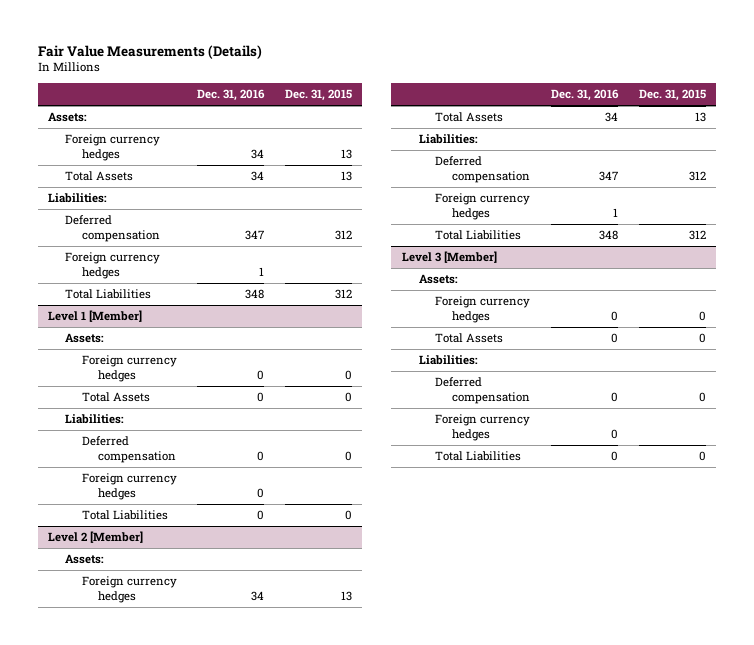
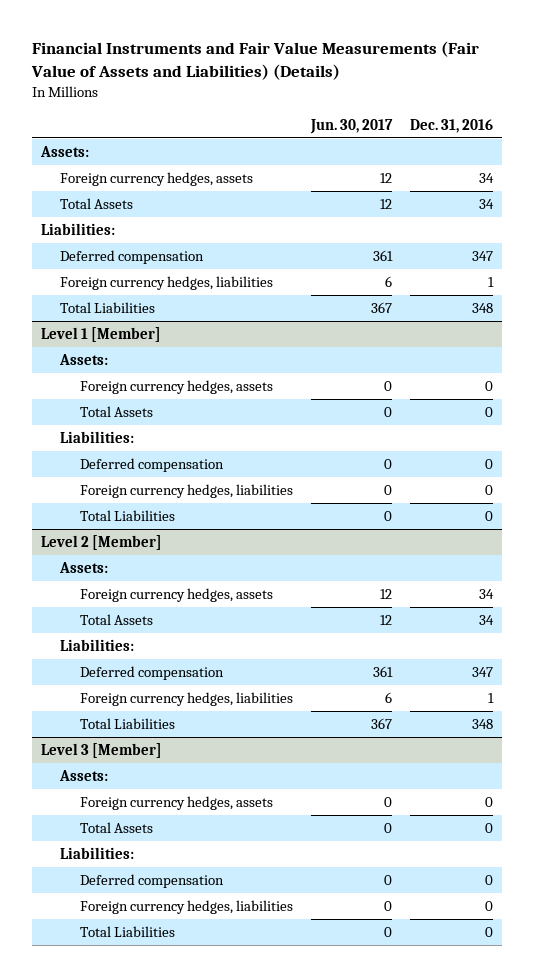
[37,44,262,59] Fair Value Measurements (Details) -> [30,41,479,81] Financial Instruments and Fair Value Measurements (Fair Value of Assets and Liabilities) (Details)
[285,89,353,102] Dec. 31, 2015 -> none
none -> [310,118,394,134] Jun. 30, 2017
[64,134,160,161] Foreign currency hedges -> [60,172,254,187] Foreign currency hedges, assets
[64,252,160,279] Foreign currency hedges -> [60,276,274,291] Foreign currency hedges, liabilities
[81,355,177,382] Foreign currency hedges -> [80,380,274,395] Foreign currency hedges, assets
[81,473,177,500] Foreign currency hedges -> [80,484,294,499] Foreign currency hedges, liabilities
[81,576,177,603] Foreign currency hedges -> [80,588,274,603] Foreign currency hedges, assets
[435,193,531,220] Foreign currency hedges -> [80,692,294,707] Foreign currency hedges, liabilities
[435,296,531,323] Foreign currency hedges -> [80,796,274,811] Foreign currency hedges, assets
[435,414,531,441] Foreign currency hedges -> [80,900,294,915] Foreign currency hedges, liabilities

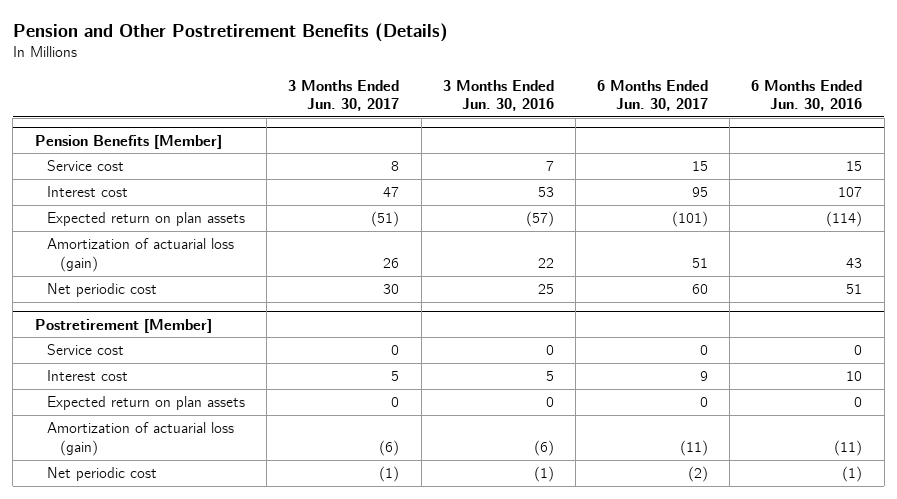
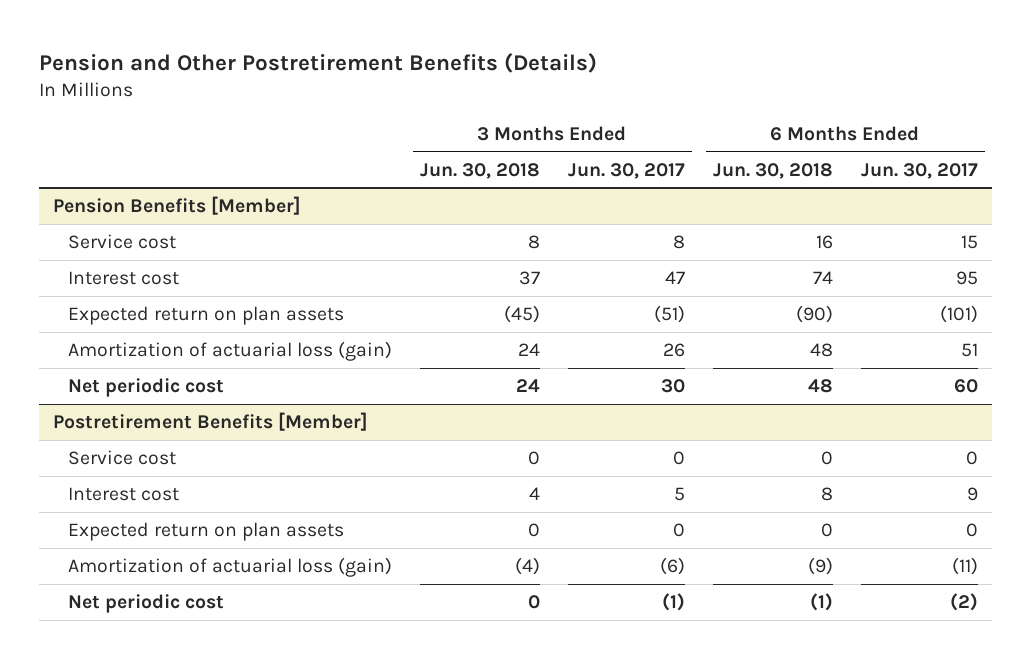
[442,79,554,112] 3 Months Ended Jun. 30, 2016 -> none
[751,79,863,112] 6 Months Ended Jun. 30, 2016 -> none
none -> [419,162,540,179] Jun. 30, 2018
none -> [712,162,833,179] Jun. 30, 2018
[34,318,212,333] Postretirement [Member] -> [53,412,369,432] Postretirement Benefits [Member]

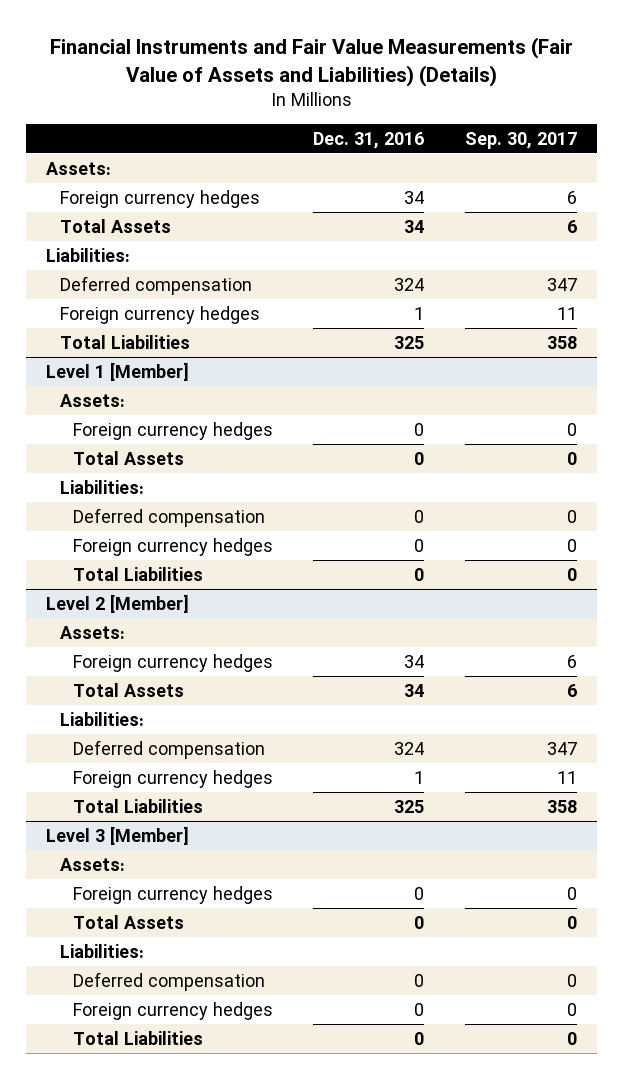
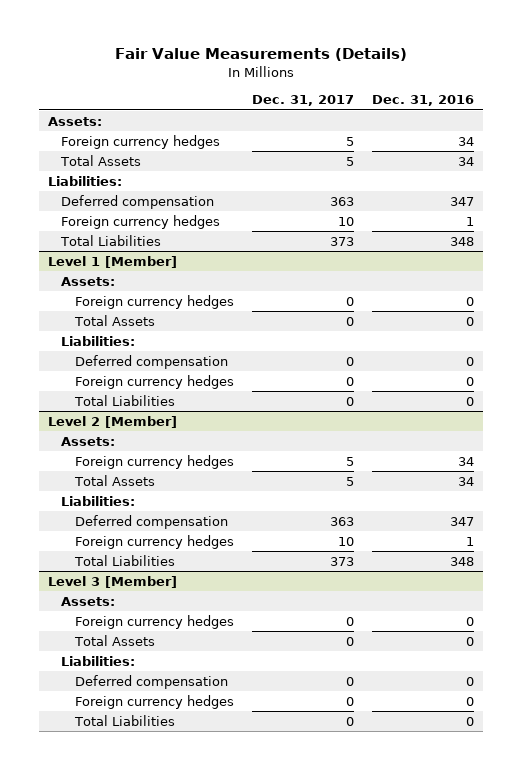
[49,37,573,87] Financial Instruments and Fair Value Measurements (Fair Value of Assets and Liabilities) (Details) -> [114,47,407,61] Fair Value Measurements (Details)
[464,131,577,149] Sep. 30, 2017 -> none
none -> [251,95,354,107] Dec. 31, 2017
[394,277,425,291] 324 -> [449,196,474,206] 347
[394,335,425,349] 325 -> [449,236,474,246] 348
[394,741,425,755] 324 -> [449,516,474,526] 347
[394,799,425,813] 325 -> [449,556,474,566] 348

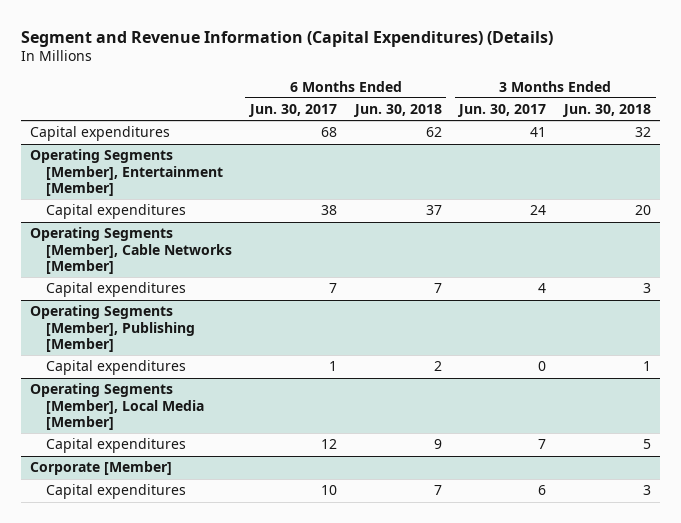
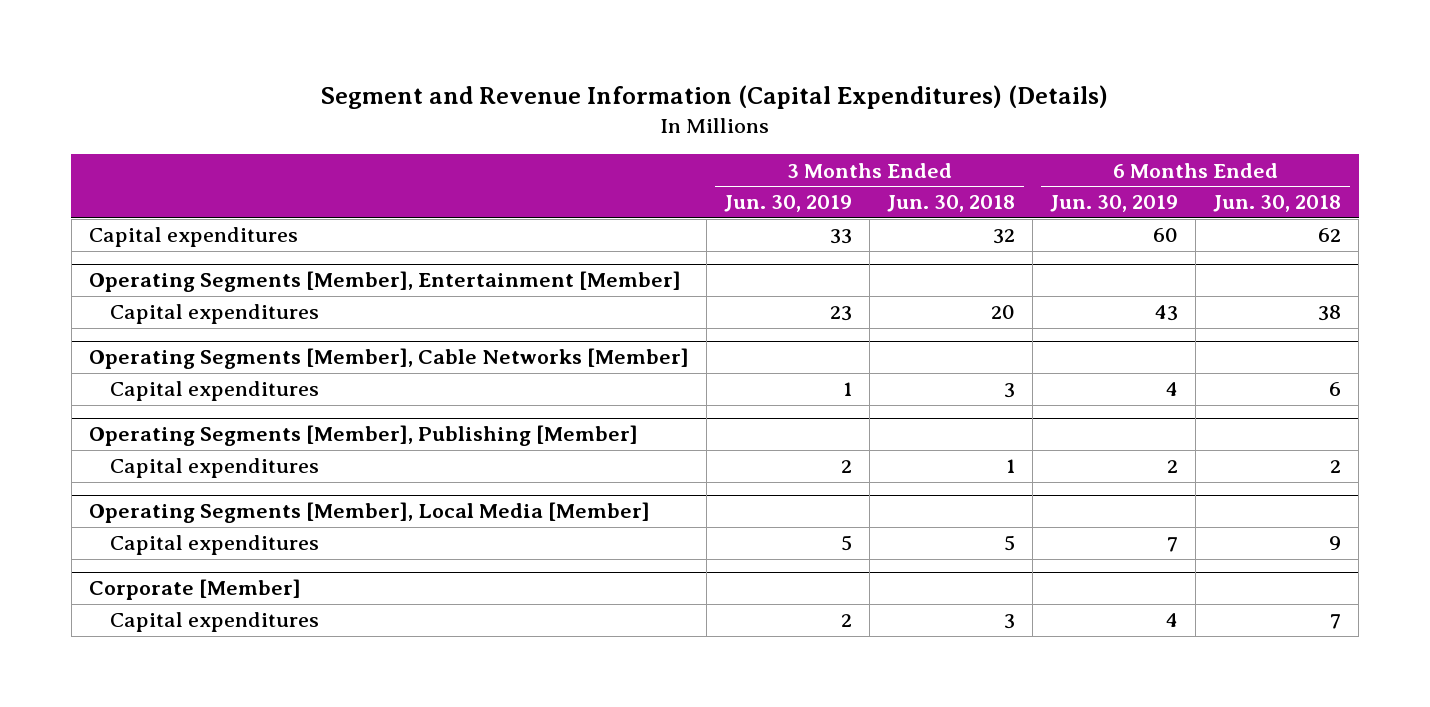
[247,104,337,118] Jun. 30, 2017 -> none
[457,104,547,118] Jun. 30, 2017 -> none
none -> [724,195,853,213] Jun. 30, 2019
none -> [1050,195,1179,213] Jun. 30, 2019
[425,205,442,216] 37 -> [1318,305,1342,322] 38
[433,283,442,294] 7 -> [1329,382,1342,397] 6

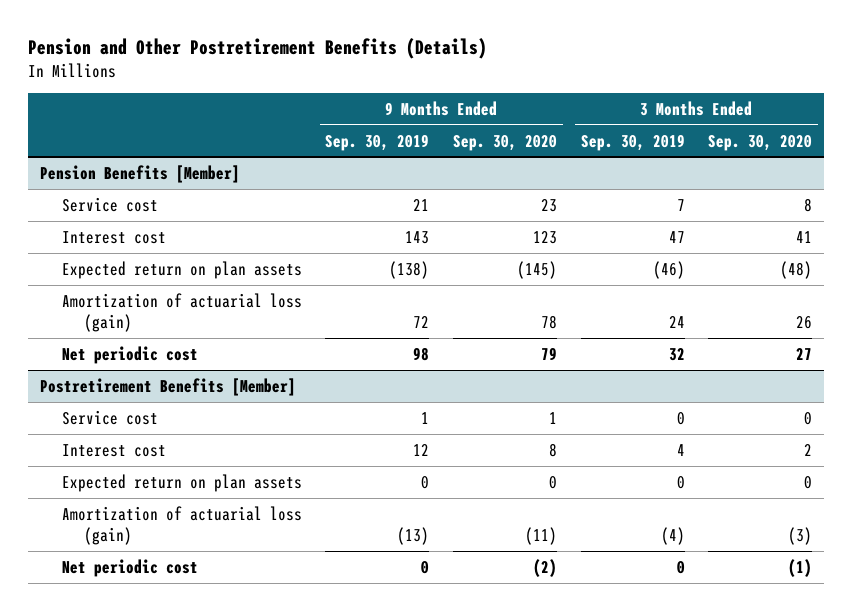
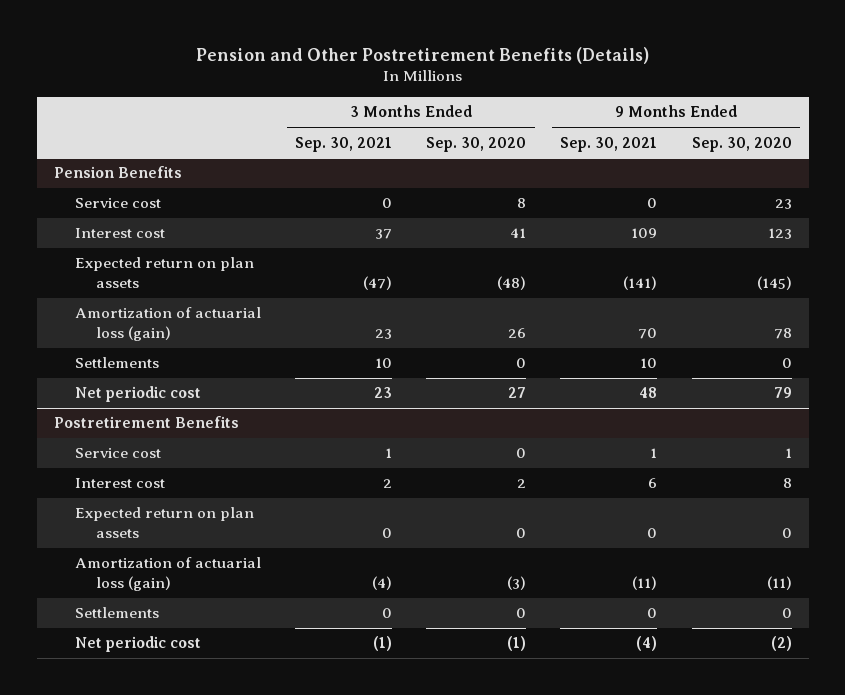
[325,133,430,151] Sep. 30, 2019 -> none
[580,133,685,151] Sep. 30, 2019 -> none
none -> [295,136,393,152] Sep. 30, 2021
none -> [560,136,658,152] Sep. 30, 2021
[39,164,240,183] Pension Benefits [Member] -> [53,166,182,179] Pension Benefits
none -> [74,357,159,369] Settlements
[39,377,296,396] Postretirement Benefits [Member] -> [53,416,239,429] Postretirement Benefits
none -> [74,607,159,619] Settlements

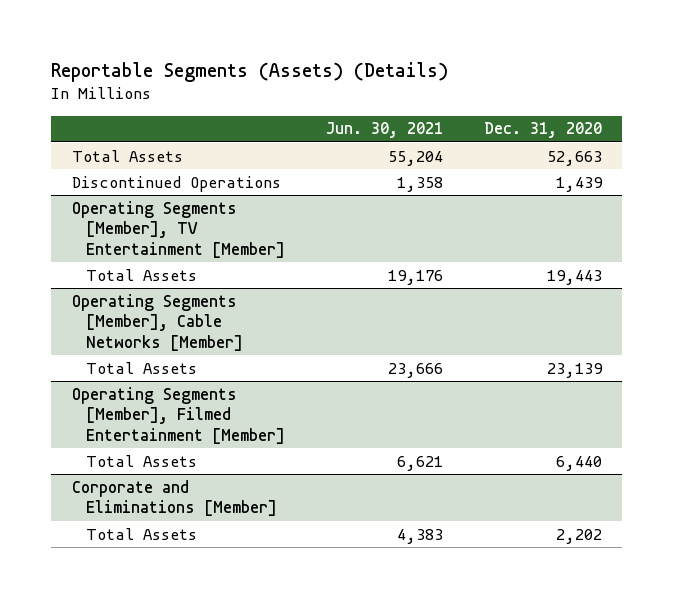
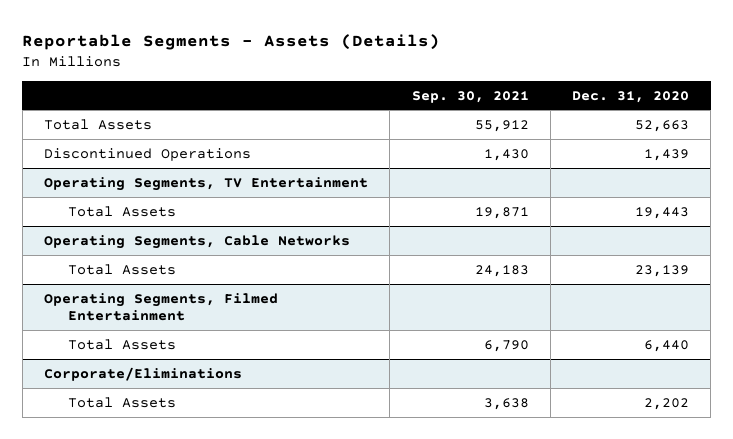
[51,61,449,82] Reportable Segments (Assets) (Details) -> [22,33,441,50] Reportable Segments - Assets (Details)
[325,122,443,139] Jun. 30, 2021 -> none
none -> [411,90,529,103] Sep. 30, 2021
[71,200,285,259] Operating Segments [Member], TV Entertainment [Member] -> [44,176,369,191] Operating Segments, TV Entertainment
[71,293,243,352] Operating Segments [Member], Cable Networks [Member] -> [44,234,351,249] Operating Segments, Cable Networks
[71,386,285,445] Operating Segments [Member], Filmed Entertainment [Member] -> [44,292,279,322] Operating Segments, Filmed Entertainment
[71,479,277,517] Corporate and Eliminations [Member] -> [44,366,243,381] Corporate/Eliminations

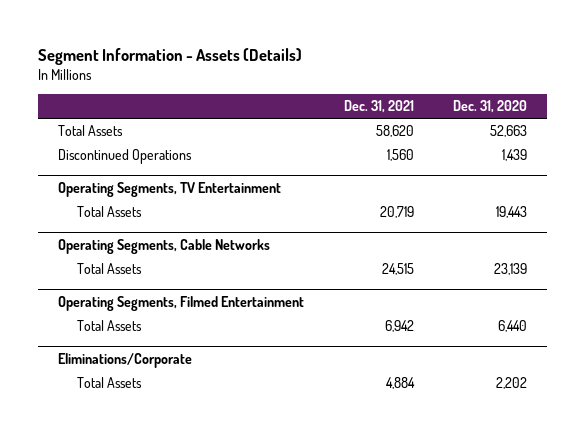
[22,33,441,50] Reportable Segments - Assets (Details) -> [38,47,303,65] Segment Information - Assets (Details)
[411,90,529,103] Sep. 30, 2021 -> none
none -> [343,100,414,114] Dec. 31, 2021
[44,366,243,381] Corporate/Eliminations -> [58,352,193,368] Eliminations/Corporate

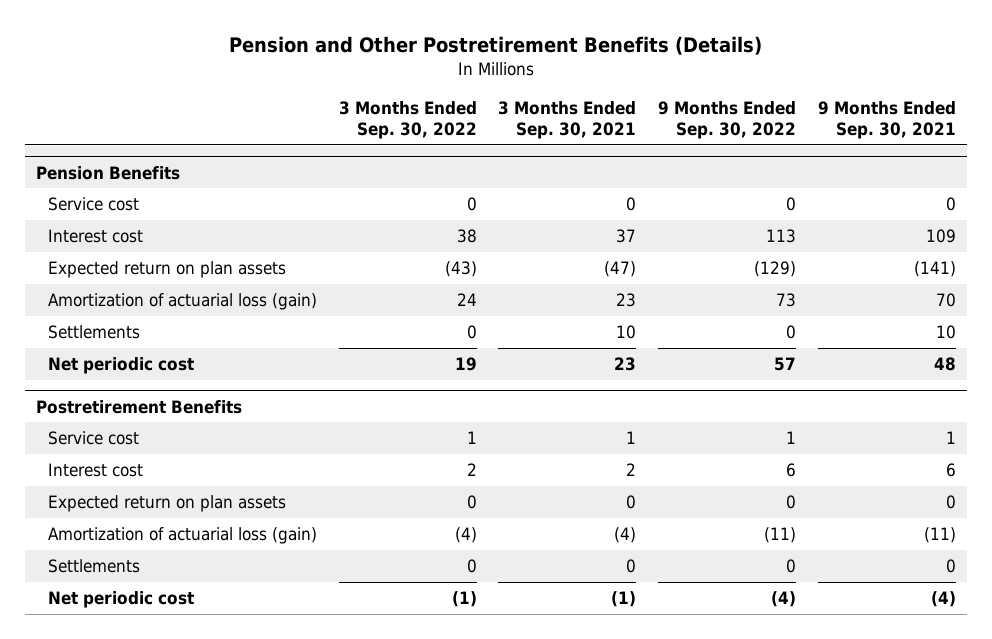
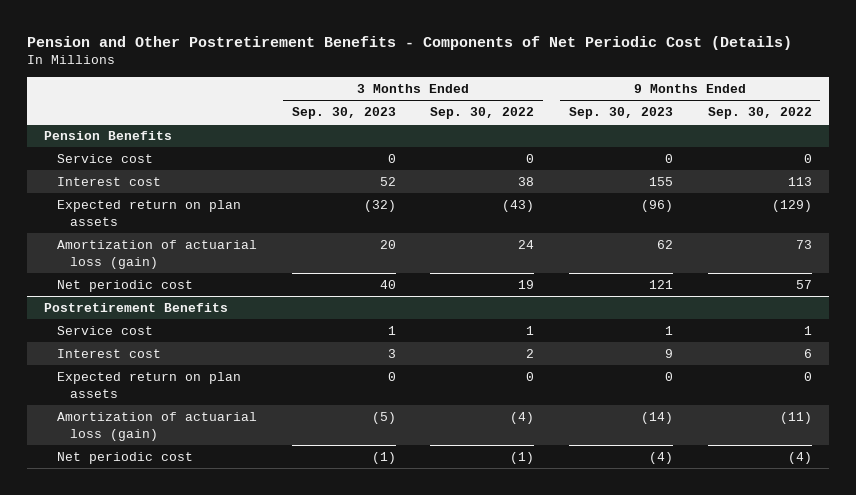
[228,35,762,55] Pension and Other Postretirement Benefits (Details) -> [26,35,792,50] Pension and Other Postretirement Benefits - Components of Net Periodic Cost (Details)
[498,101,637,140] 3 Months Ended Sep. 30, 2021 -> none
[817,101,956,140] 9 Months Ended Sep. 30, 2021 -> none
none -> [291,107,396,120] Sep. 30, 2023
none -> [569,107,674,120] Sep. 30, 2023
[47,325,140,340] Settlements -> none
[47,559,140,574] Settlements -> none

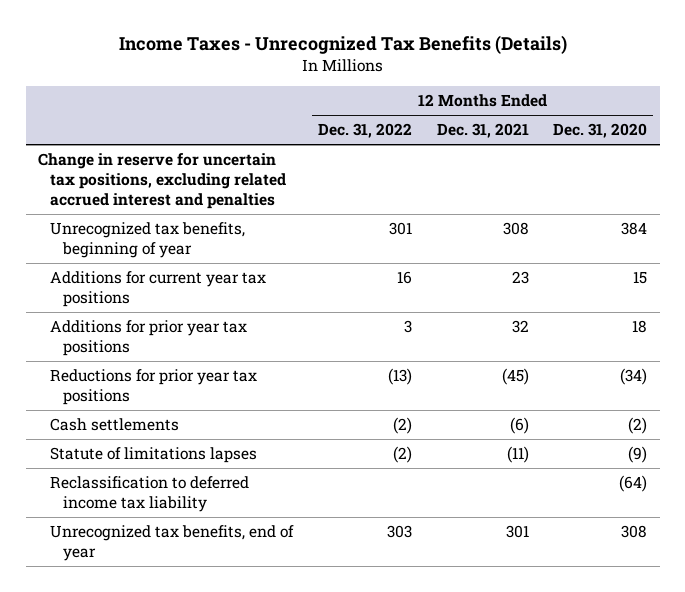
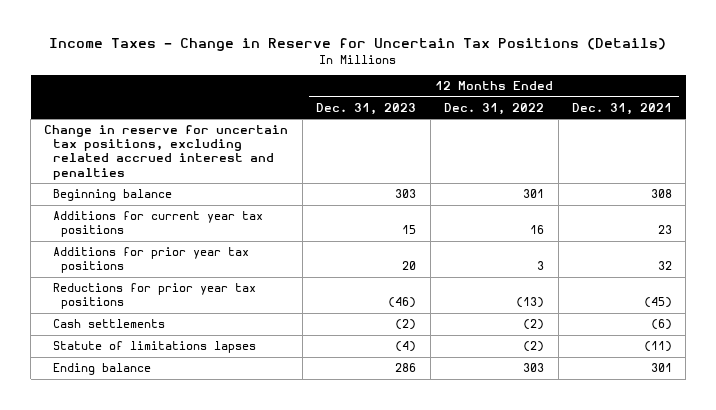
[118,34,567,54] Income Taxes - Unrecognized Tax Benefits (Details) -> [49,38,667,52] Income Taxes - Change in Reserve for Uncertain Tax Positions (Details)
[553,123,648,139] Dec. 31, 2020 -> none
none -> [316,102,417,115] Dec. 31, 2023
[50,222,246,258] Unrecognized tax benefits, beginning of year -> [52,189,172,202] Beginning balance
[50,476,250,512] Reclassification to deferred income tax liability -> none
[50,525,295,561] Unrecognized tax benefits, end of year -> [52,363,151,376] Ending balance

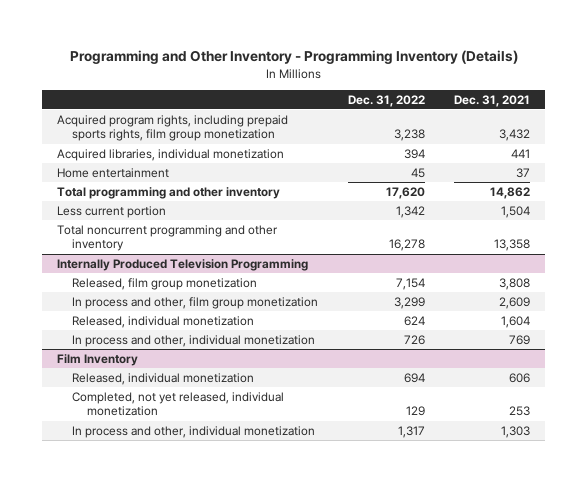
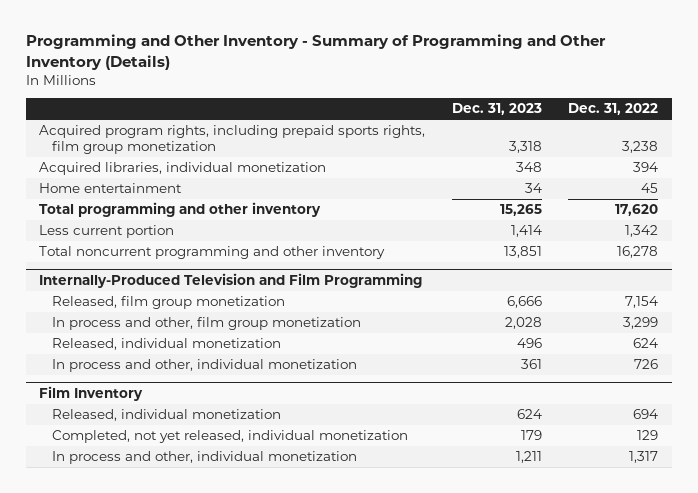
[69,50,518,65] Programming and Other Inventory - Programming Inventory (Details) -> [25,34,606,70] Programming and Other Inventory - Summary of Programming and Other Inventory (Details)
[454,94,531,107] Dec. 31, 2021 -> none
none -> [451,103,542,116] Dec. 31, 2023
[57,258,309,271] Internally Produced Television Programming -> [39,272,423,288] Internally-Produced Television and Film Programming

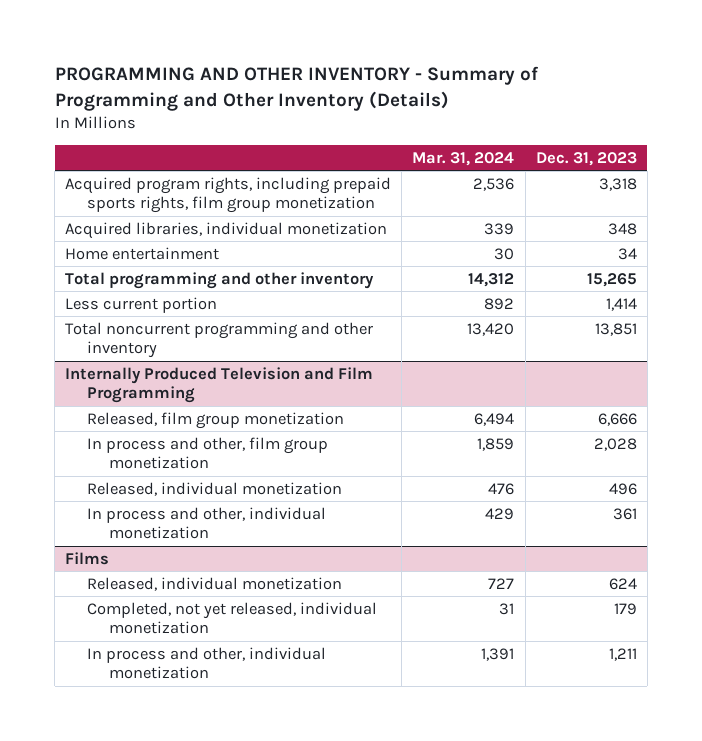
[25,34,606,70] Programming and Other Inventory - Summary of Programming and Other Inventory (Details) -> [54,66,539,112] PROGRAMMING AND OTHER INVENTORY - Summary of Programming and Other Inventory (Details)
[568,103,659,116] Dec. 31, 2022 -> none
none -> [412,151,515,166] Mar. 31, 2024
[39,272,423,288] Internally-Produced Television and Film Programming -> [65,366,374,404] Internally Produced Television and Film Programming
[39,385,144,401] Film Inventory -> [65,551,110,565] Films

